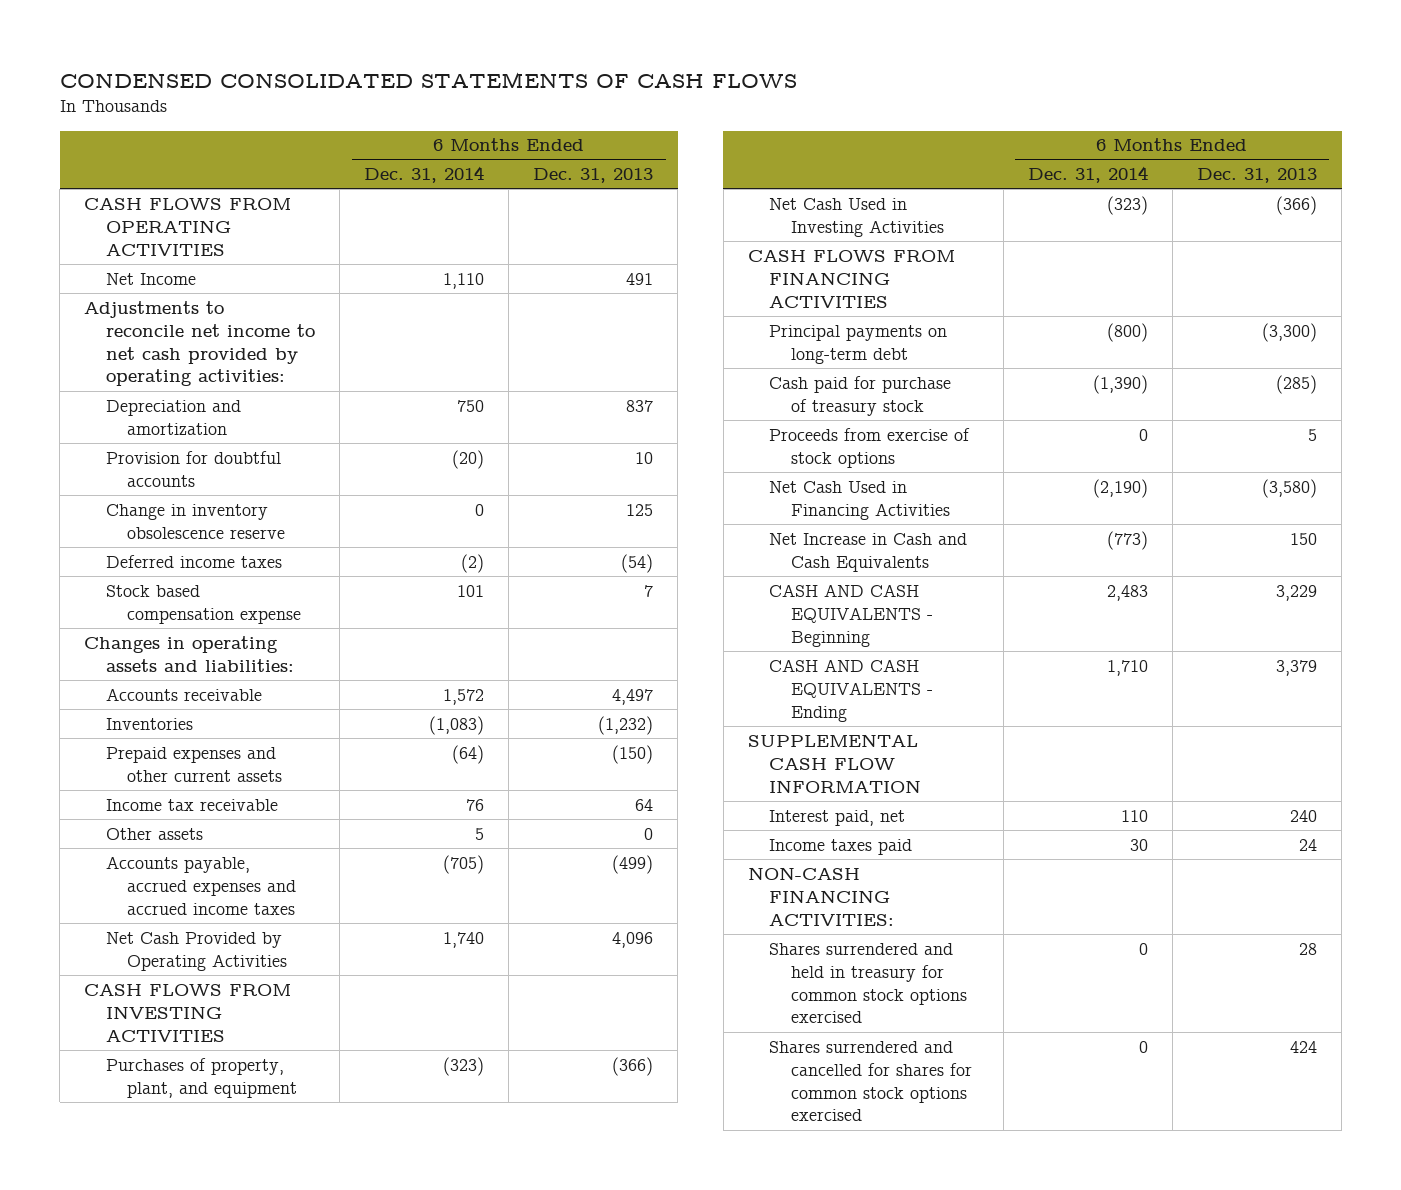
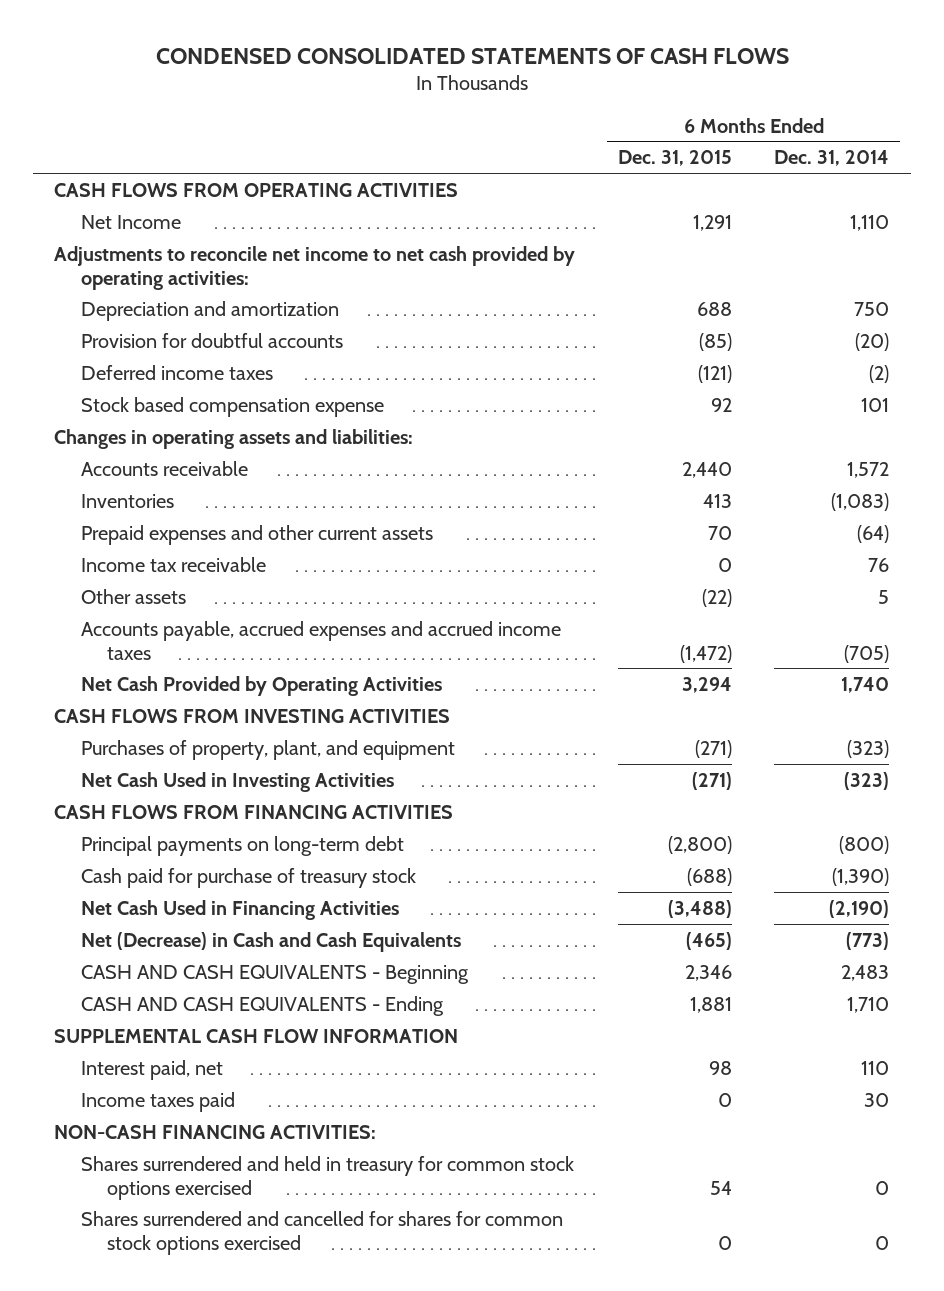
[533,168,654,184] Dec. 31, 2013 -> none
none -> [617,150,732,167] Dec. 31, 2015
[105,503,286,539] Change in inventory obsolescence reserve -> none
[769,427,971,468] Proceeds from exercise of stock options -> none
[769,532,968,572] Net Increase in Cash and Cash Equivalents -> [80,931,461,952] Net (Decrease) in Cash and Cash Equivalents

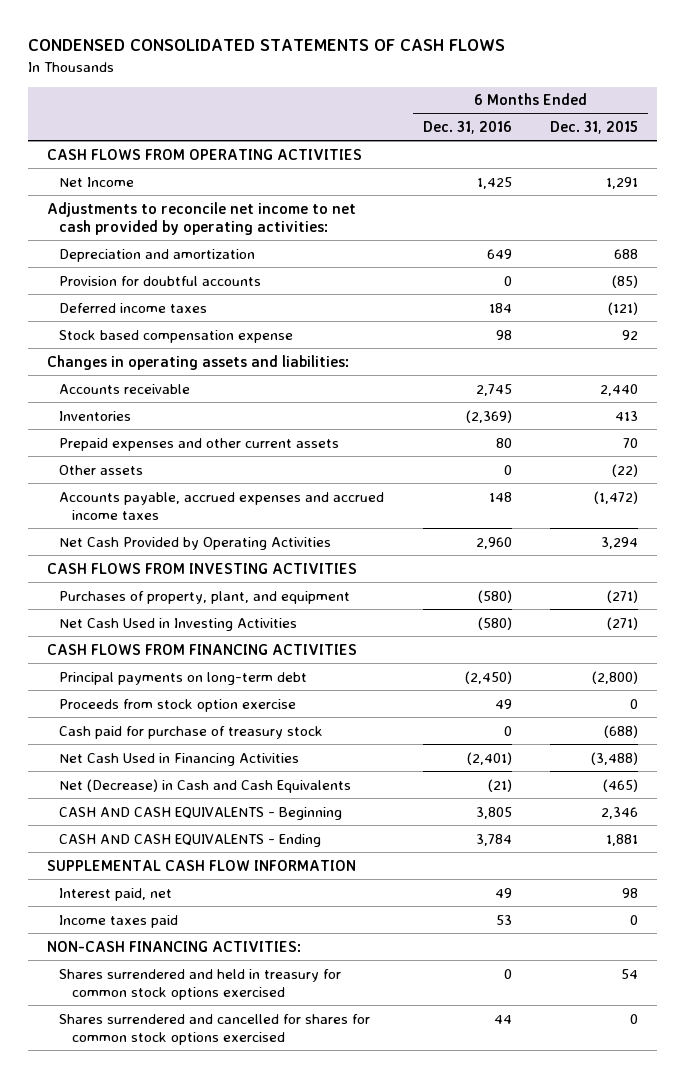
[774,150,890,167] Dec. 31, 2014 -> none
none -> [422,121,512,135] Dec. 31, 2016
[80,556,266,572] Income tax receivable -> none
none -> [59,698,297,712] Proceeds from stock option exercise

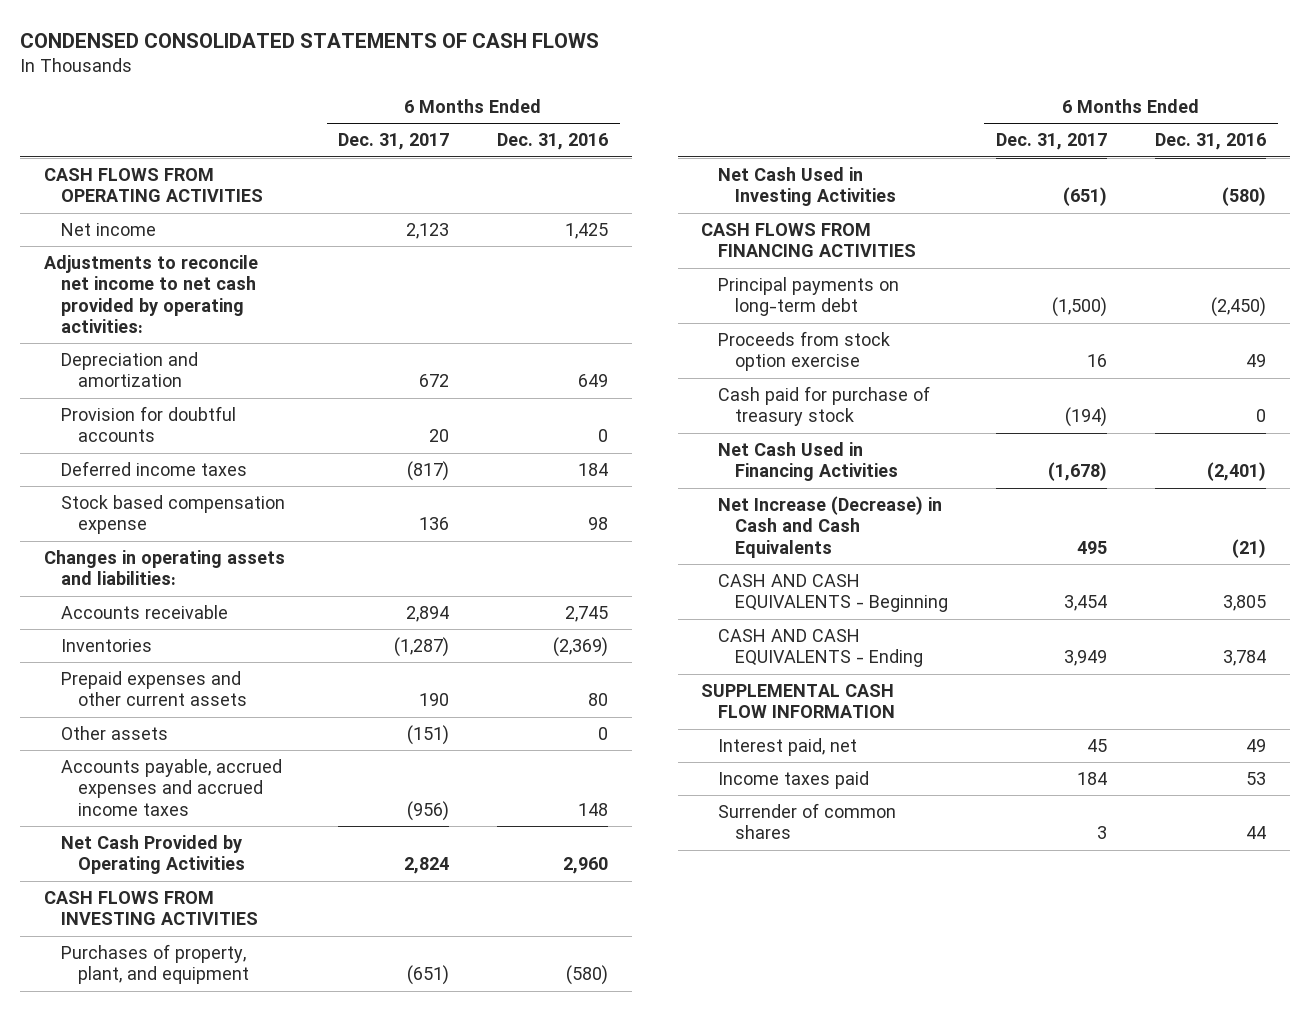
[550,121,639,135] Dec. 31, 2015 -> none
none -> [338,133,450,151] Dec. 31, 2017
[59,176,135,187] Net Income -> [60,222,156,236] Net income
[59,778,352,793] Net (Decrease) in Cash and Cash Equivalents -> [718,495,943,558] Net Increase (Decrease) in Cash and Cash Equivalents
[46,940,301,952] NON-CASH FINANCING ACTIVITIES: -> none
[59,968,342,1000] Shares surrendered and held in treasury for common stock options exercised -> none
[59,1013,371,1045] Shares surrendered and cancelled for shares for common stock options exercised -> [718,802,897,840] Surrender of common shares

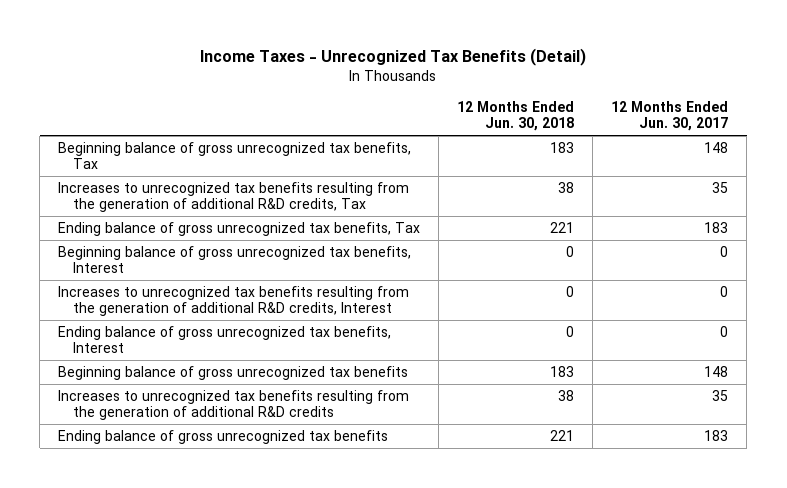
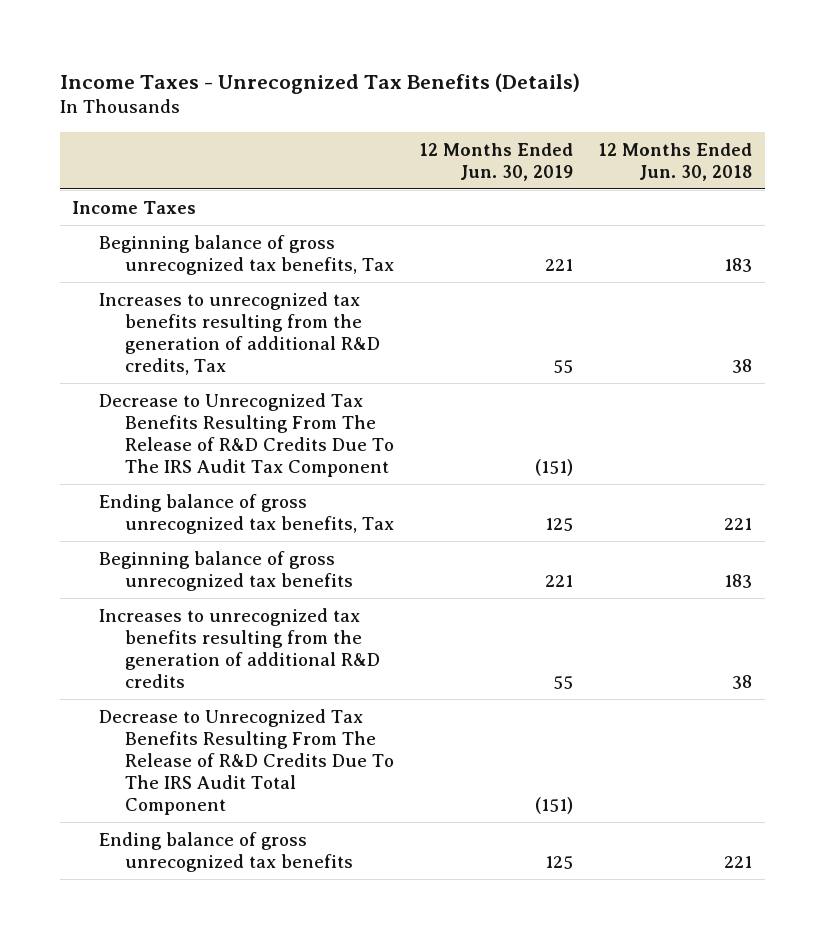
[200,47,587,66] Income Taxes - Unrecognized Tax Benefits (Detail) -> [59,72,580,94] Income Taxes - Unrecognized Tax Benefits (Details)
[611,100,729,132] 12 Months Ended Jun. 30, 2017 -> none
none -> [418,142,573,181] 12 Months Ended Jun. 30, 2019
none -> [72,200,197,214] Income Taxes
none -> [98,392,394,477] Decrease to Unrecognized Tax Benefits Resulting From The Release of R&D Credits Due To The IRS Audit Tax Component
[58,245,412,274] Beginning balance of gross unrecognized tax benefits, Interest -> none
[58,285,410,317] Increases to unrecognized tax benefits resulting from the generation of additional R&D credits, Interest -> none
[58,325,392,354] Ending balance of gross unrecognized tax benefits, Interest -> none
none -> [98,708,394,815] Decrease to Unrecognized Tax Benefits Resulting From The Release of R&D Credits Due To The IRS Audit Total Component

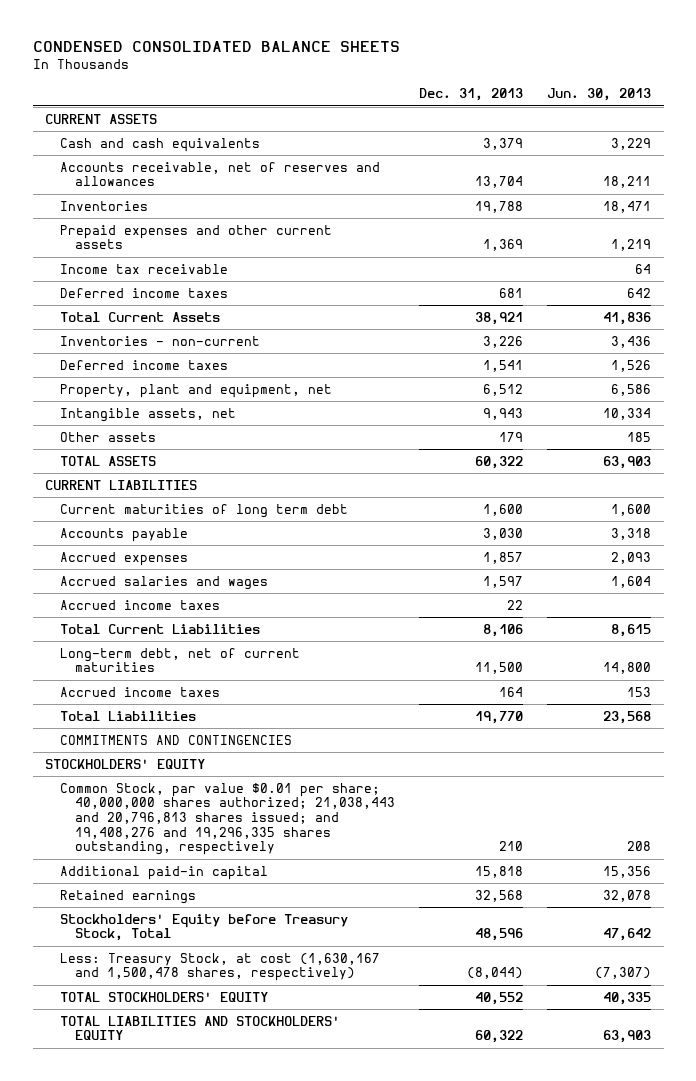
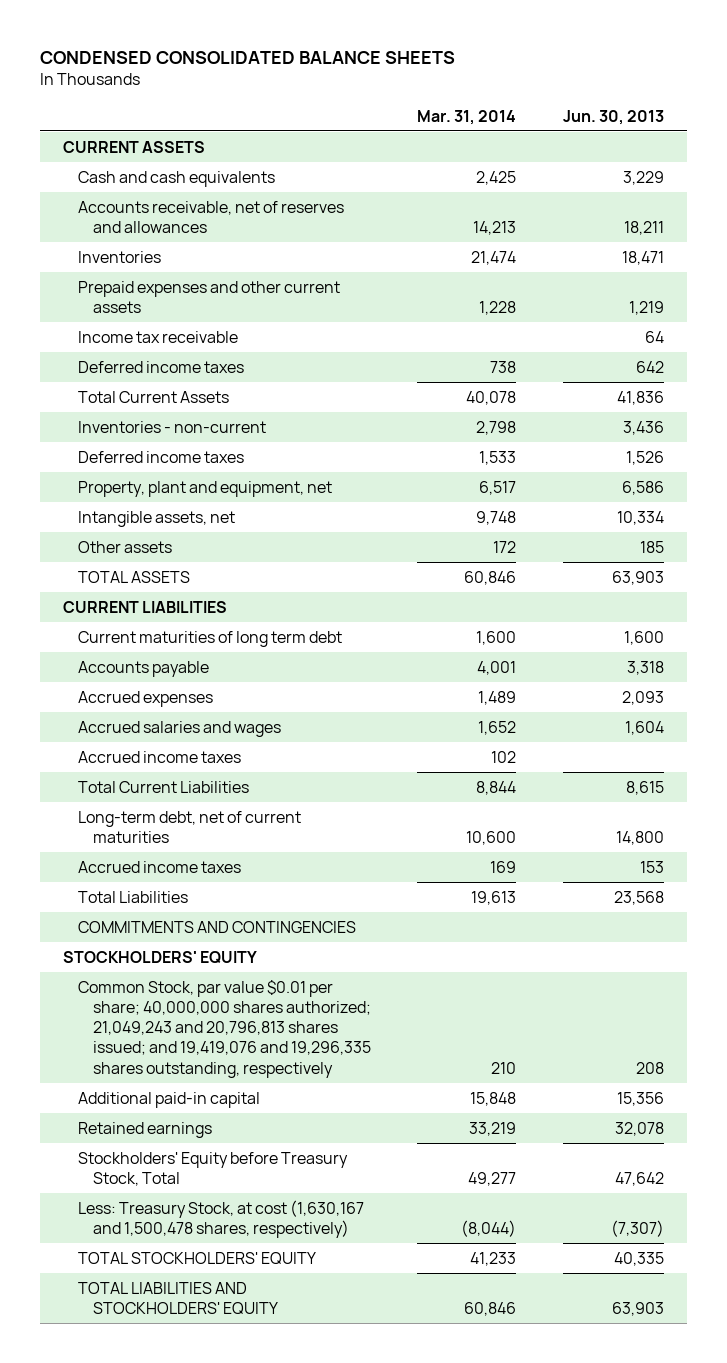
[419,88,524,102] Dec. 31, 2013 -> none
none -> [417,109,517,125] Mar. 31, 2014
[59,782,395,856] Common Stock, par value $0.01 per share; 40,000,000 shares authorized; 21,038,443 and 20,796,813 shares issued; and 19,408,276 and 19,296,335 shares outstanding, respectively -> [77,979,371,1078] Common Stock, par value $0.01 per share; 40,000,000 shares authorized; 21,049,243 and 20,796,813 shares issued; and 19,419,076 and 19,296,335 shares outstanding, respectively

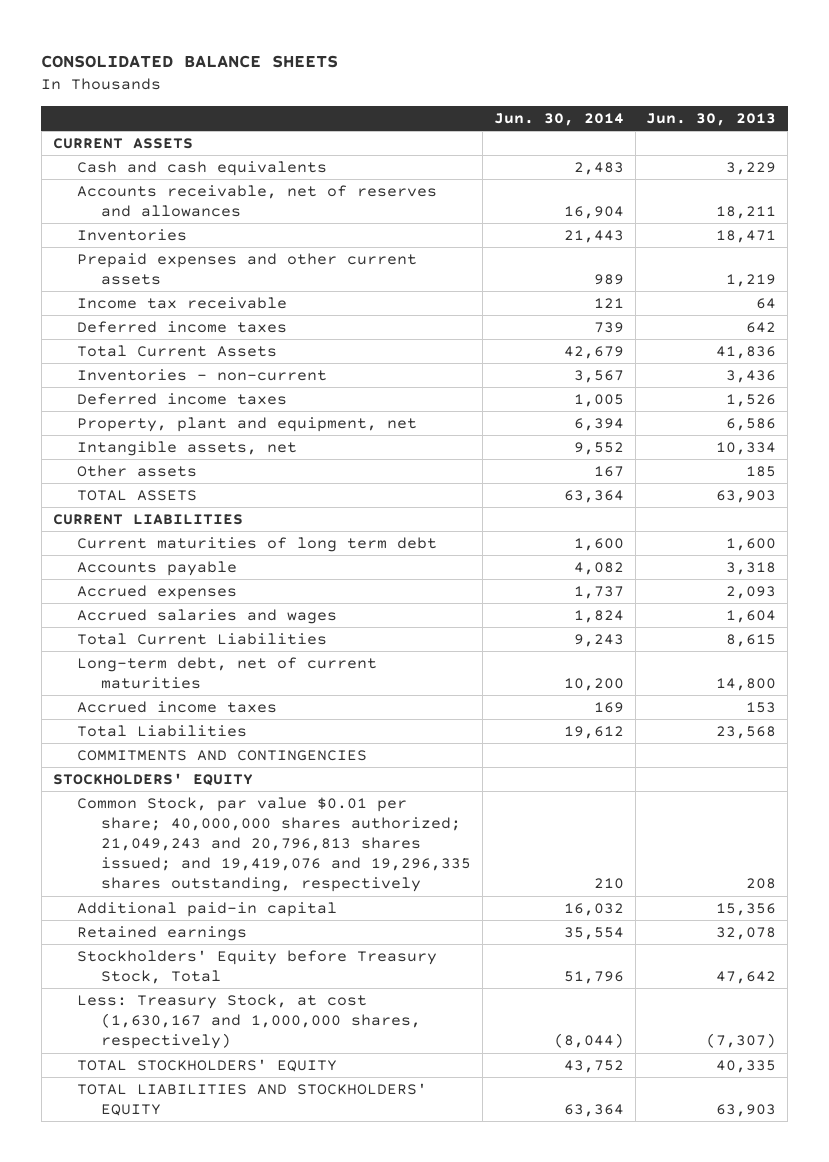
[39,51,455,65] CONDENSED CONSOLIDATED BALANCE SHEETS -> [41,55,339,69] CONSOLIDATED BALANCE SHEETS
[417,109,517,125] Mar. 31, 2014 -> none
none -> [493,112,624,126] Jun. 30, 2014
[77,750,241,763] Accrued income taxes -> none
[77,1199,364,1238] Less: Treasury Stock, at cost (1,630,167 and 1,500,478 shares, respectively) -> [77,994,422,1050] Less: Treasury Stock, at cost (1,630,167 and 1,000,000 shares, respectively)

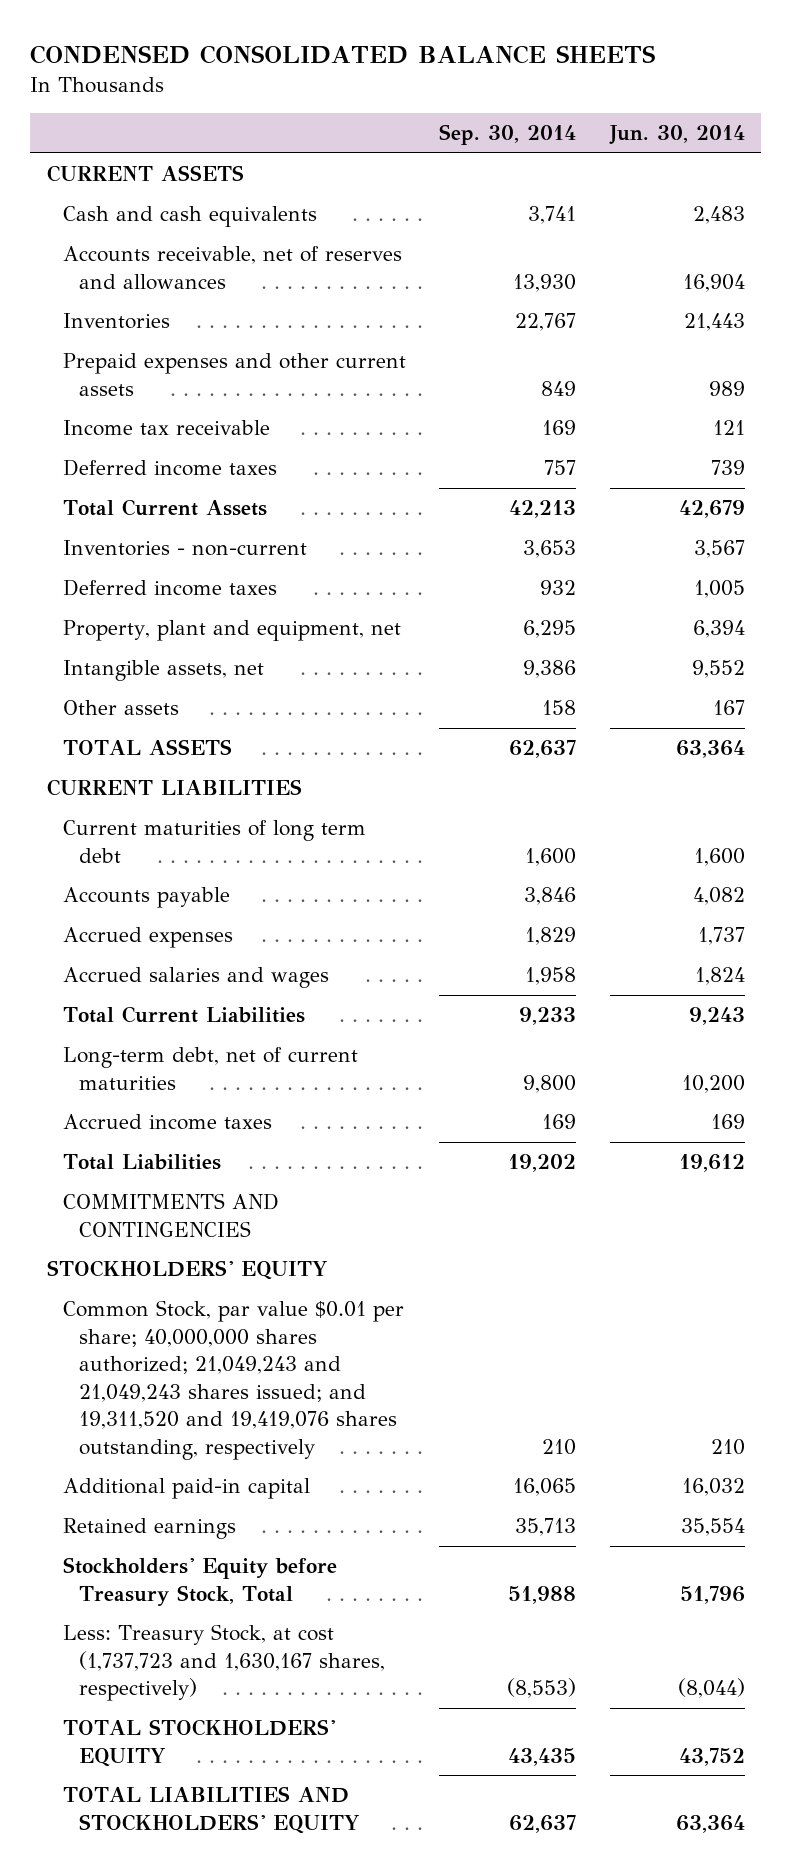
[41,55,339,69] CONSOLIDATED BALANCE SHEETS -> [30,45,656,65] CONDENSED CONSOLIDATED BALANCE SHEETS
[646,112,777,126] Jun. 30, 2013 -> none
none -> [439,124,577,146] Sep. 30, 2014
[77,797,472,893] Common Stock, par value $0.01 per share; 40,000,000 shares authorized; 21,049,243 and 20,796,813 shares issued; and 19,419,076 and 19,296,335 shares outstanding, respectively -> [63,1300,405,1460] Common Stock, par value $0.01 per share; 40,000,000 shares authorized; 21,049,243 and 21,049,243 shares issued; and 19,311,520 and 19,419,076 shares outstanding, respectively
[77,994,422,1050] Less: Treasury Stock, at cost (1,630,167 and 1,000,000 shares, respectively) -> [63,1624,386,1702] Less: Treasury Stock, at cost (1,737,723 and 1,630,167 shares, respectively)

